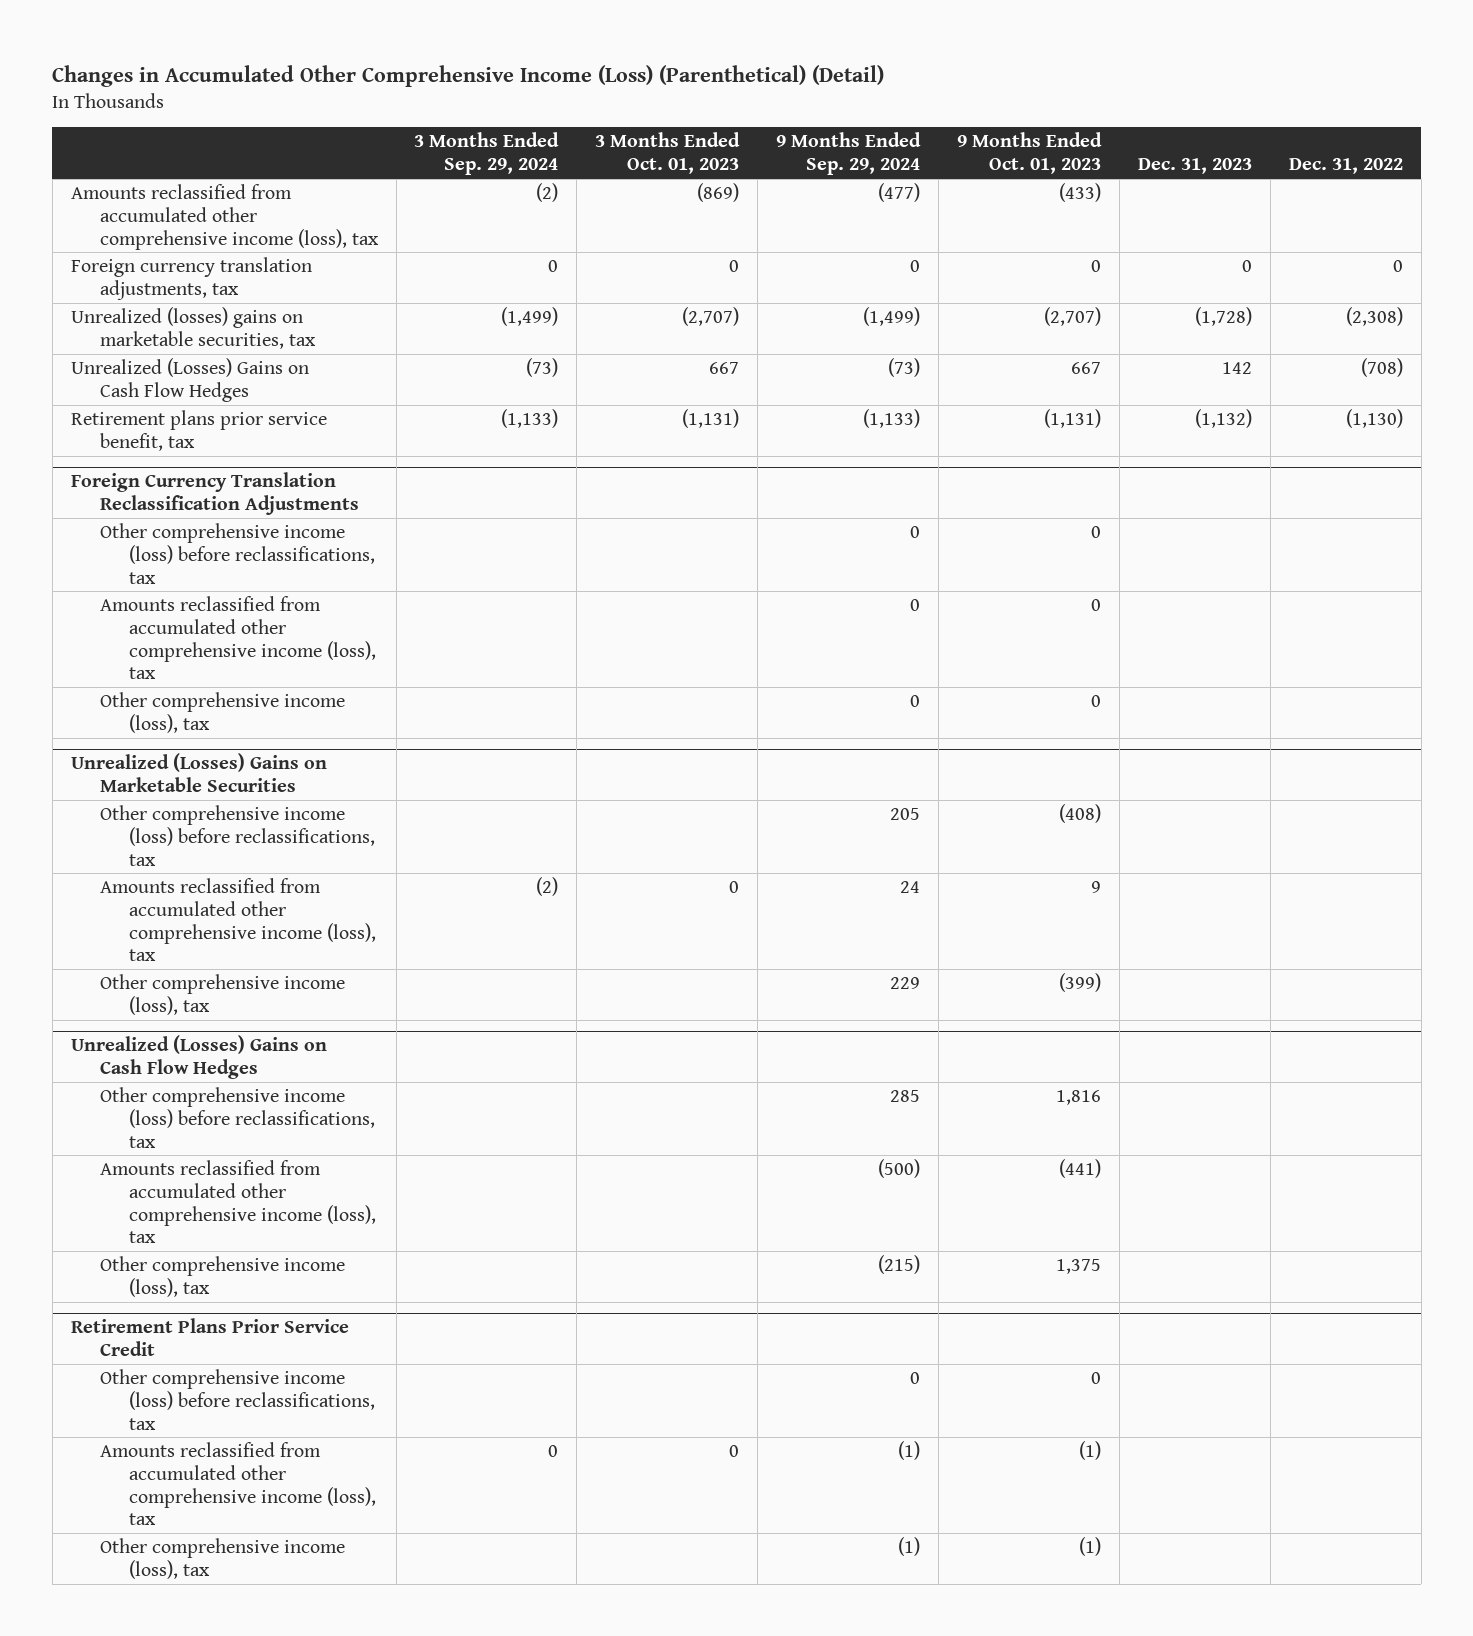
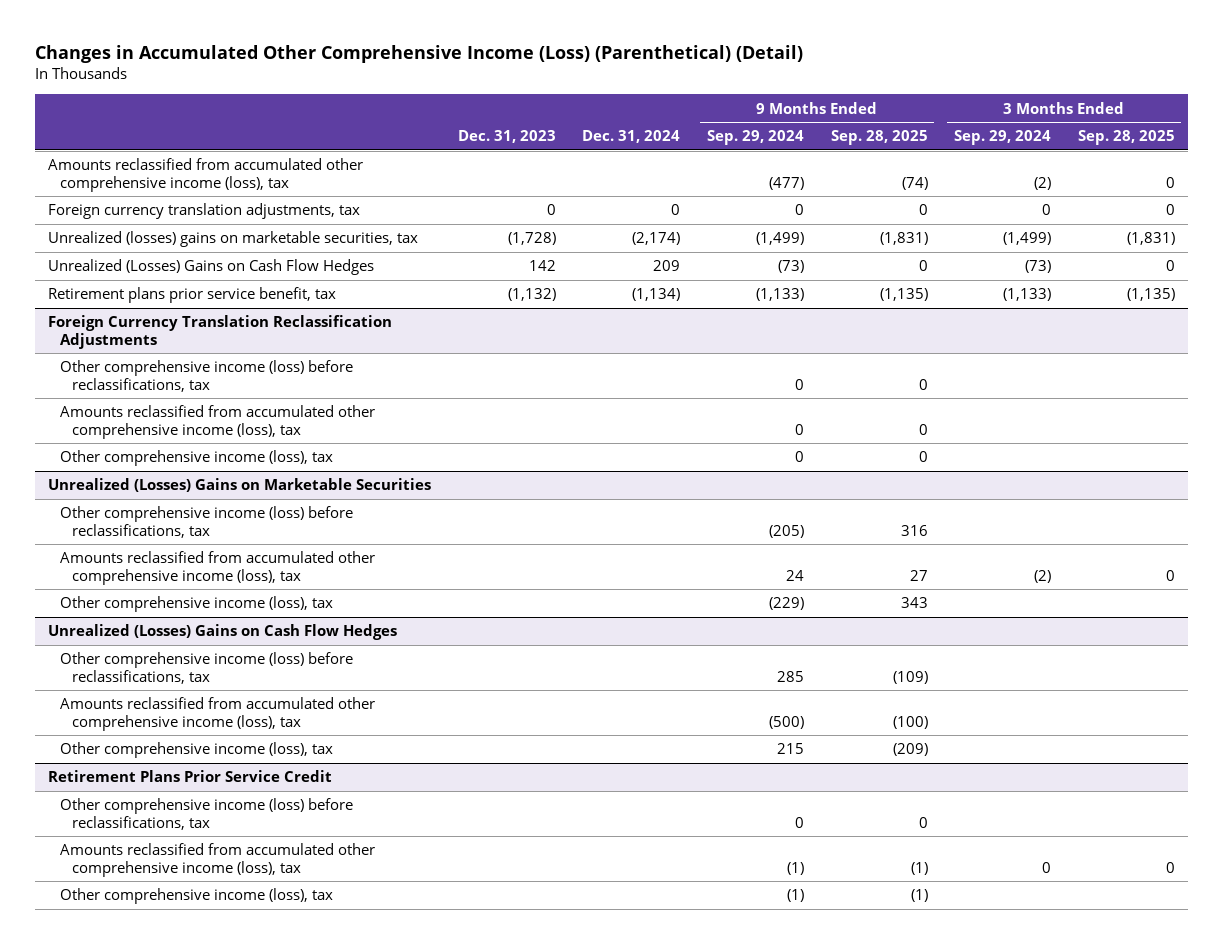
[595,132,741,175] 3 Months Ended Oct. 01, 2023 -> none
[956,132,1102,175] 9 Months Ended Oct. 01, 2023 -> none
[1288,158,1403,175] Dec. 31, 2022 -> none
none -> [582,130,681,144] Dec. 31, 2024
none -> [830,130,928,146] Sep. 28, 2025
none -> [1077,130,1175,146] Sep. 28, 2025
[890,807,921,820] 205 -> [768,524,804,538] (205)
[890,976,921,989] 229 -> [768,597,804,611] (229)
[878,1254,921,1274] (215) -> [776,743,804,755] 215

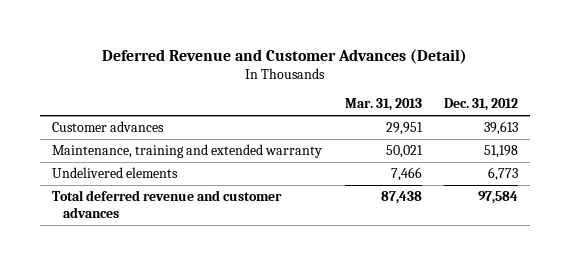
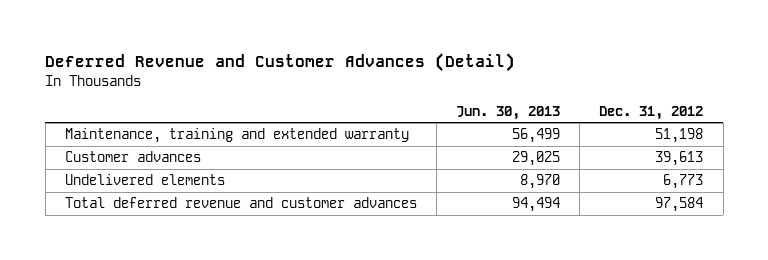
[344,98,422,112] Mar. 31, 2013 -> none
none -> [456,105,561,120] Jun. 30, 2013
[51,121,164,133] Customer advances -> [64,151,201,163] Customer advances

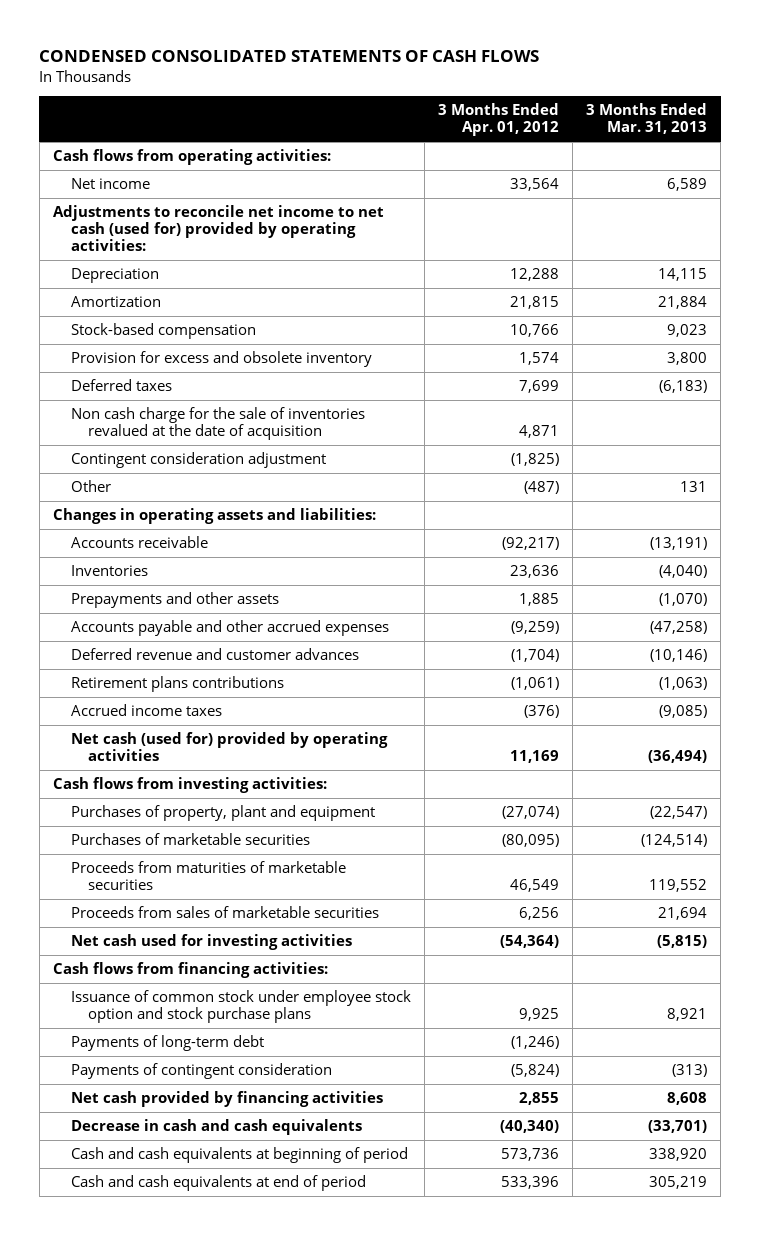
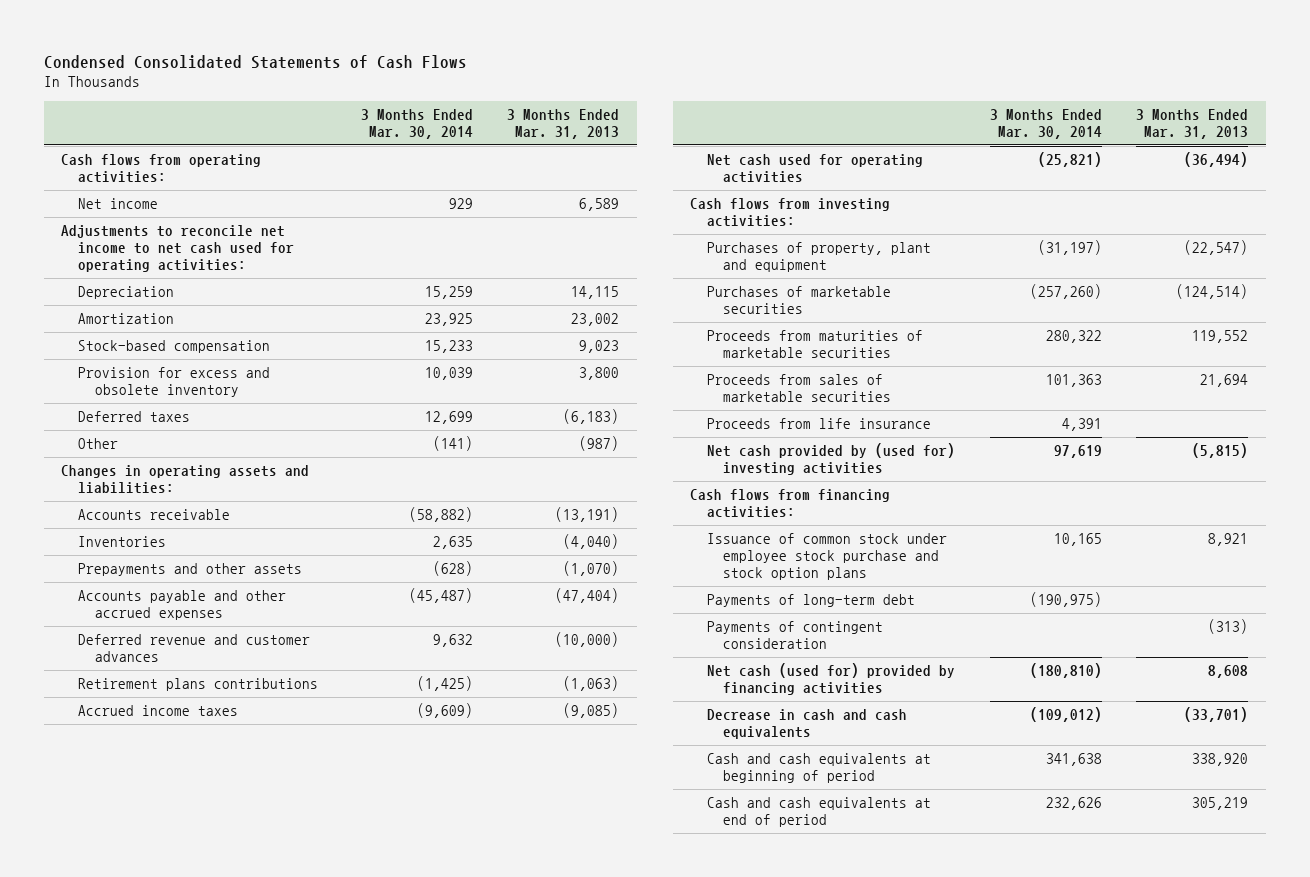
[39,50,540,63] CONDENSED CONSOLIDATED STATEMENTS OF CASH FLOWS -> [44,54,468,69] Condensed Consolidated Statements of Cash Flows
[437,103,559,137] 3 Months Ended Apr. 01, 2012 -> none
none -> [360,109,473,139] 3 Months Ended Mar. 30, 2014
[53,205,385,252] Adjustments to reconcile net income to net cash (used for) provided by operating activities: -> [61,225,295,272] Adjustments to reconcile net income to net cash used for operating activities:
[658,296,708,310] 21,884 -> [571,313,620,327] 23,002
[70,407,365,441] Non cash charge for the sale of inventories revalued at the date of acquisition -> none
[70,452,326,469] Contingent consideration adjustment -> none
[680,481,708,493] 131 -> [579,436,620,452] (987)
[650,621,708,635] (47,258) -> [555,588,620,604] (47,404)
[650,649,708,663] (10,146) -> [555,632,620,648] (10,000)
[70,732,388,762] Net cash (used for) provided by operating activities -> [706,154,923,184] Net cash used for operating activities
none -> [706,418,931,430] Proceeds from life insurance
[70,934,352,951] Net cash used for investing activities -> [706,443,955,476] Net cash provided by (used for) investing activities
[70,990,411,1024] Issuance of common stock under employee stock option and stock purchase plans -> [706,533,947,580] Issuance of common stock under employee stock purchase and stock option plans
[70,1091,383,1108] Net cash provided by financing activities -> [706,663,955,696] Net cash (used for) provided by financing activities

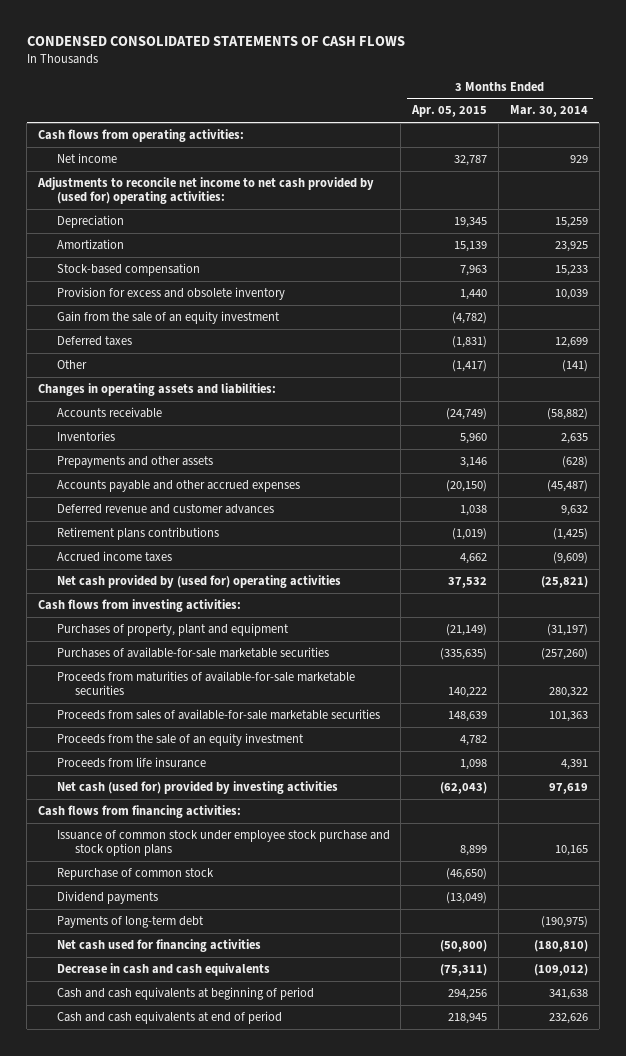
[44,54,468,69] Condensed Consolidated Statements of Cash Flows -> [26,35,405,46] CONDENSED CONSOLIDATED STATEMENTS OF CASH FLOWS
[507,109,620,139] 3 Months Ended Mar. 31, 2013 -> none
none -> [411,105,488,118] Apr. 05, 2015
[61,225,295,272] Adjustments to reconcile net income to net cash used for operating activities: -> [36,176,374,205] Adjustments to reconcile net income to net cash provided by (used for) operating activities:
none -> [56,310,280,324] Gain from the sale of an equity investment
[706,154,923,184] Net cash used for operating activities -> [56,574,341,588] Net cash provided by (used for) operating activities
[706,286,891,315] Purchases of marketable securities -> [56,646,329,658] Purchases of available-for-sale marketable securities
[706,330,923,359] Proceeds from maturities of marketable securities -> [56,670,355,696] Proceeds from maturities of available-for-sale marketable securities
[706,374,892,403] Proceeds from sales of marketable securities -> [56,708,380,720] Proceeds from sales of available-for-sale marketable securities
none -> [56,732,304,746] Proceeds from the sale of an equity investment
[706,443,955,476] Net cash provided by (used for) investing activities -> [56,780,338,794] Net cash (used for) provided by investing activities
none -> [56,867,214,880] Repurchase of common stock
none -> [56,890,158,904] Dividend payments
[706,621,883,650] Payments of contingent consideration -> none
[706,663,955,696] Net cash (used for) provided by financing activities -> [56,938,261,952] Net cash used for financing activities

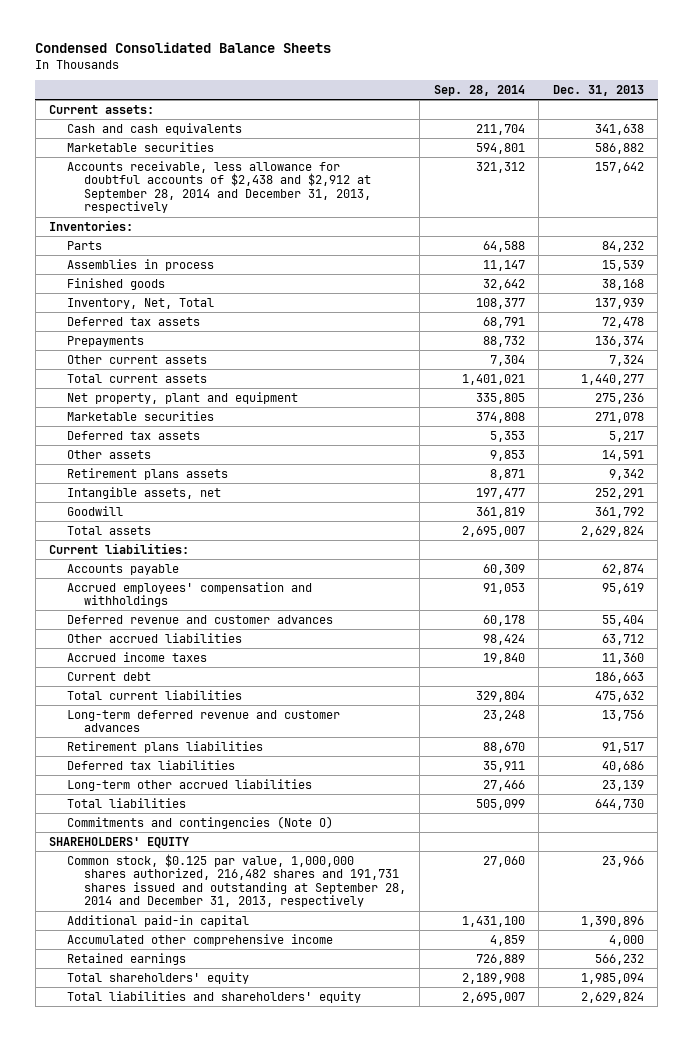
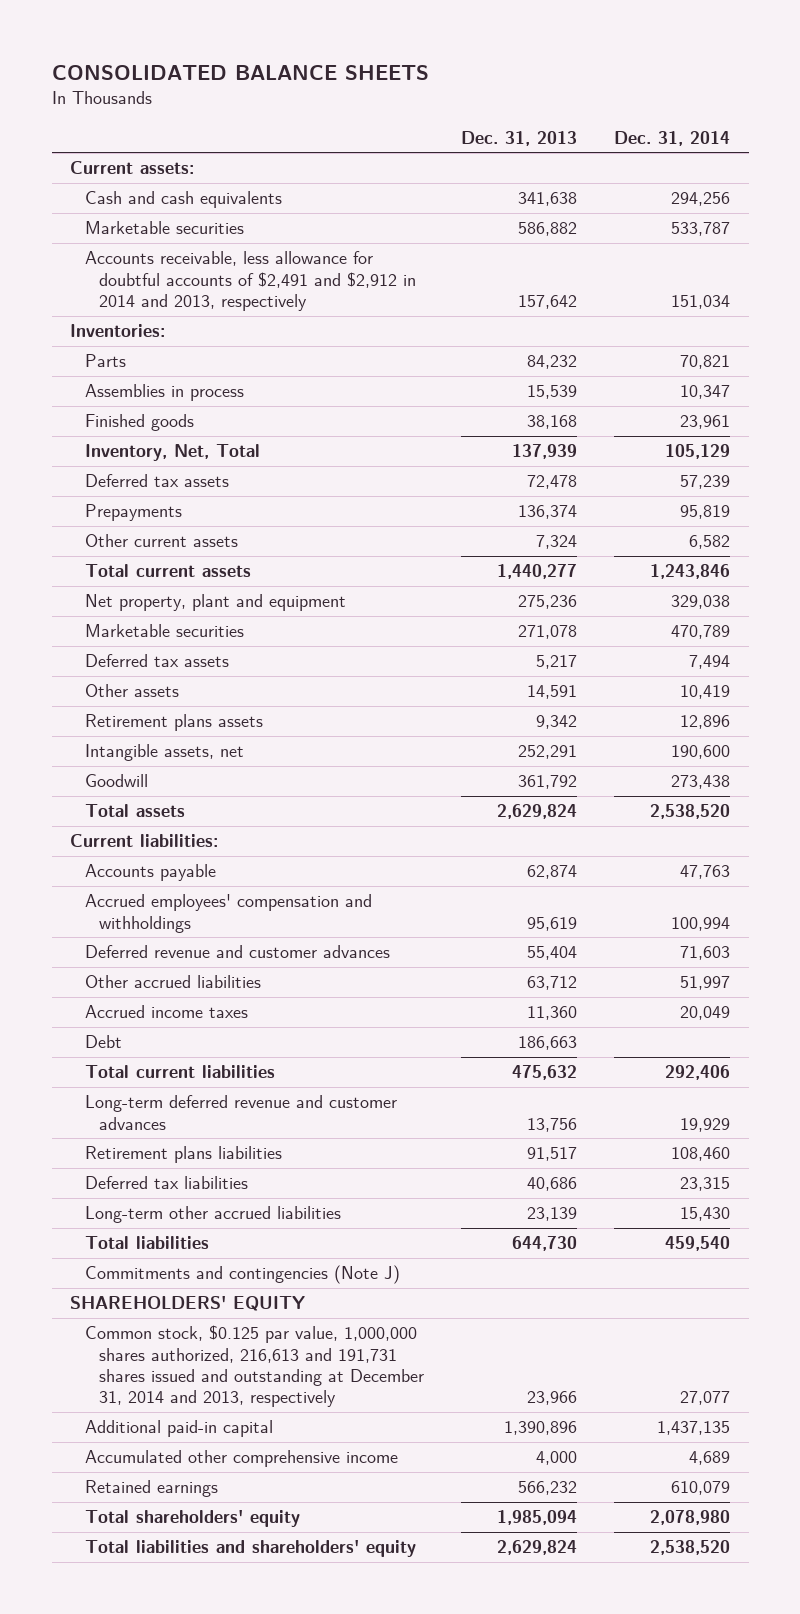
[35,42,332,54] Condensed Consolidated Balance Sheets -> [51,64,429,80] CONSOLIDATED BALANCE SHEETS
[433,84,525,96] Sep. 28, 2014 -> none
none -> [614,130,731,146] Dec. 31, 2014
[66,160,371,214] Accounts receivable, less allowance for doubtful accounts of $2,438 and $2,912 at September 28, 2014 and December 31, 2013, respectively -> [84,251,417,312] Accounts receivable, less allowance for doubtful accounts of $2,491 and $2,912 in 2014 and 2013, respectively
[66,671,151,681] Current debt -> [84,1035,122,1049] Debt
[66,815,333,829] Commitments and contingencies (Note O) -> [84,1265,400,1285] Commitments and contingencies (Note J)
[66,853,406,908] Common stock, $0.125 par value, 1,000,000 shares authorized, 216,482 shares and 191,731 shares issued and outstanding at September 28, 2014 and December 31, 2013, respectively -> [84,1325,425,1408] Common stock, $0.125 par value, 1,000,000 shares authorized, 216,613 and 191,731 shares issued and outstanding at December 31, 2014 and 2013, respectively

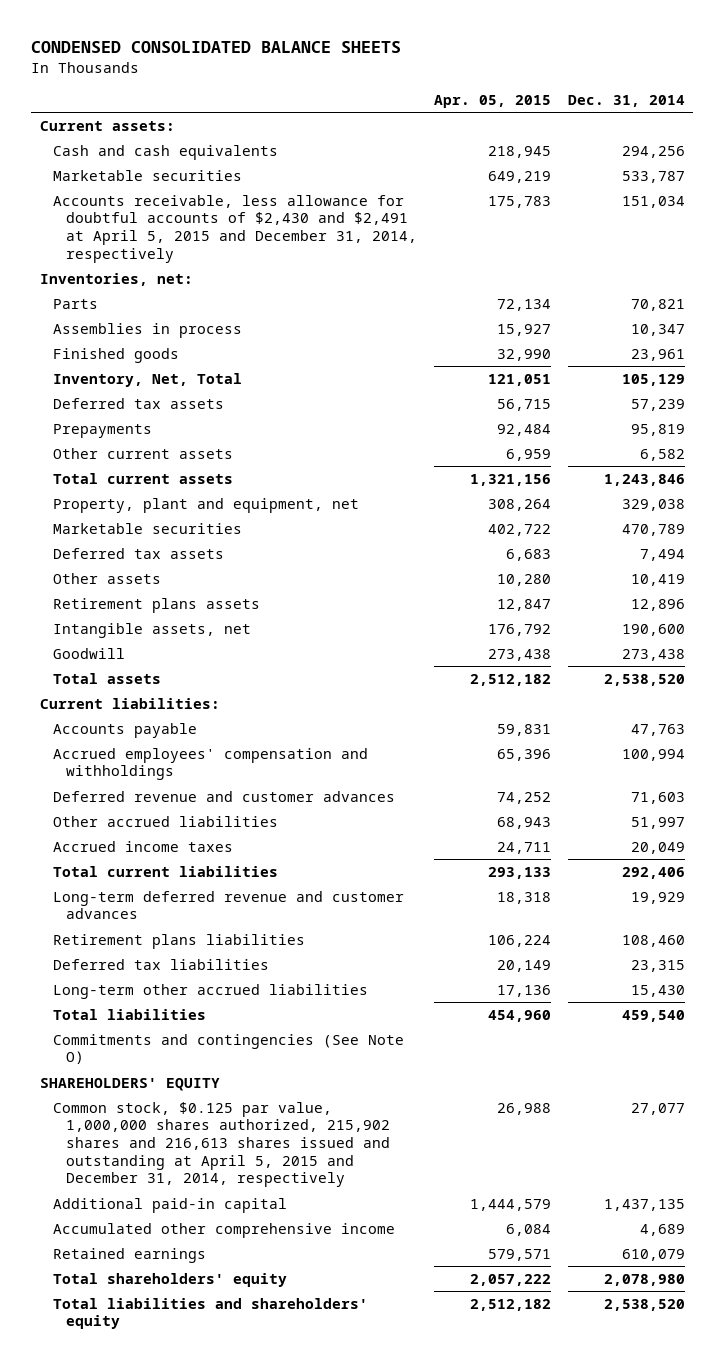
[51,64,429,80] CONSOLIDATED BALANCE SHEETS -> [31,41,402,54] CONDENSED CONSOLIDATED BALANCE SHEETS
[461,130,578,146] Dec. 31, 2013 -> none
none -> [433,94,551,108] Apr. 05, 2015
[84,251,417,312] Accounts receivable, less allowance for doubtful accounts of $2,491 and $2,912 in 2014 and 2013, respectively -> [52,194,417,263] Accounts receivable, less allowance for doubtful accounts of $2,430 and $2,491 at April 5, 2015 and December 31, 2014, respectively
[70,324,166,338] Inventories: -> [39,272,193,286] Inventories, net:
[84,594,346,612] Net property, plant and equipment -> [52,497,359,513] Property, plant and equipment, net
[84,1035,122,1049] Debt -> none
[84,1265,400,1285] Commitments and contingencies (Note J) -> [52,1033,404,1065] Commitments and contingencies (See Note O)
[84,1325,425,1408] Common stock, $0.125 par value, 1,000,000 shares authorized, 216,613 and 191,731 shares issued and outstanding at December 31, 2014 and 2013, respectively -> [52,1101,390,1188] Common stock, $0.125 par value, 1,000,000 shares authorized, 215,902 shares and 216,613 shares issued and outstanding at April 5, 2015 and December 31, 2014, respectively

